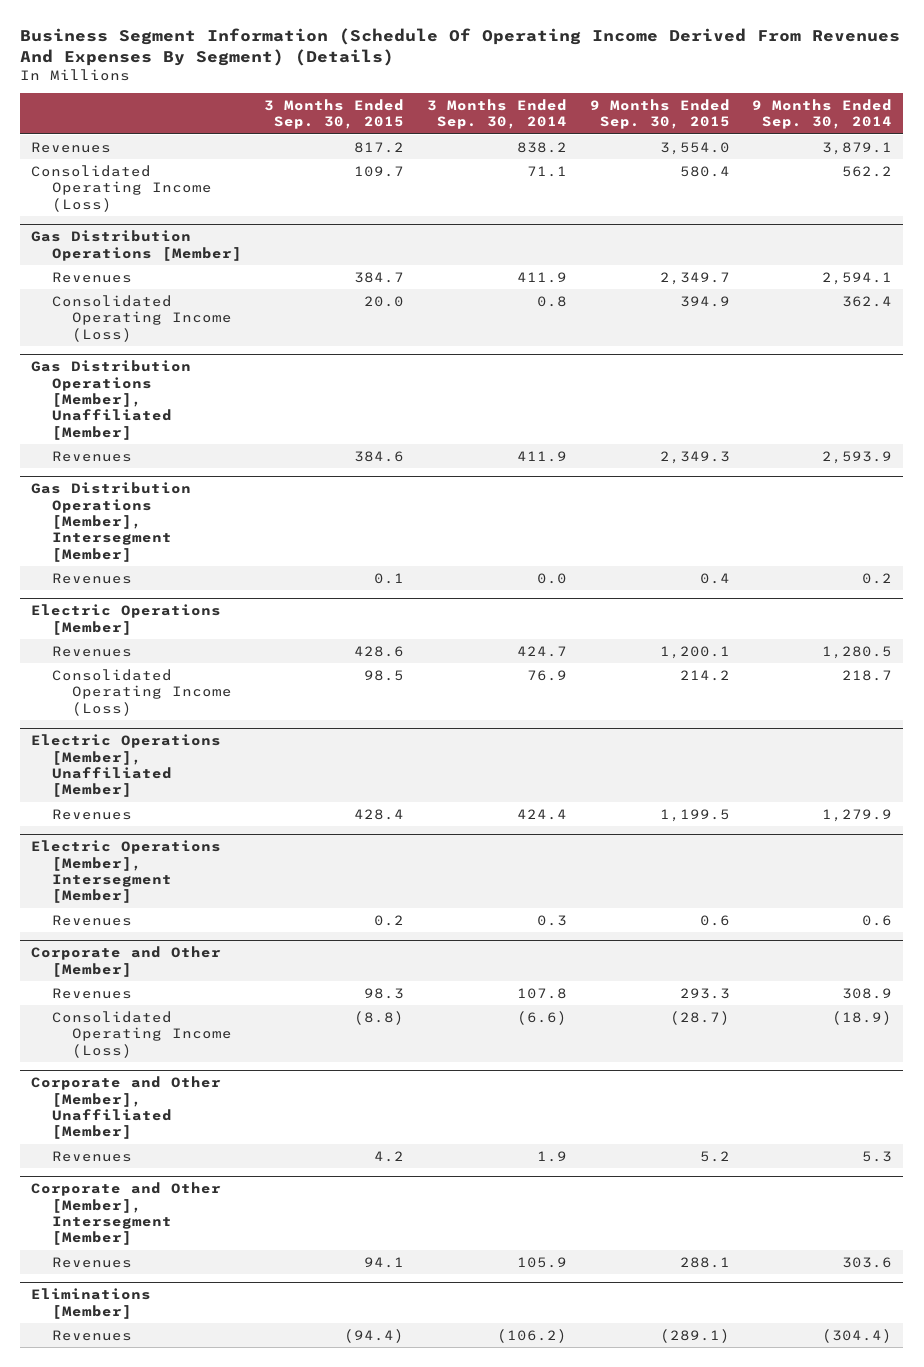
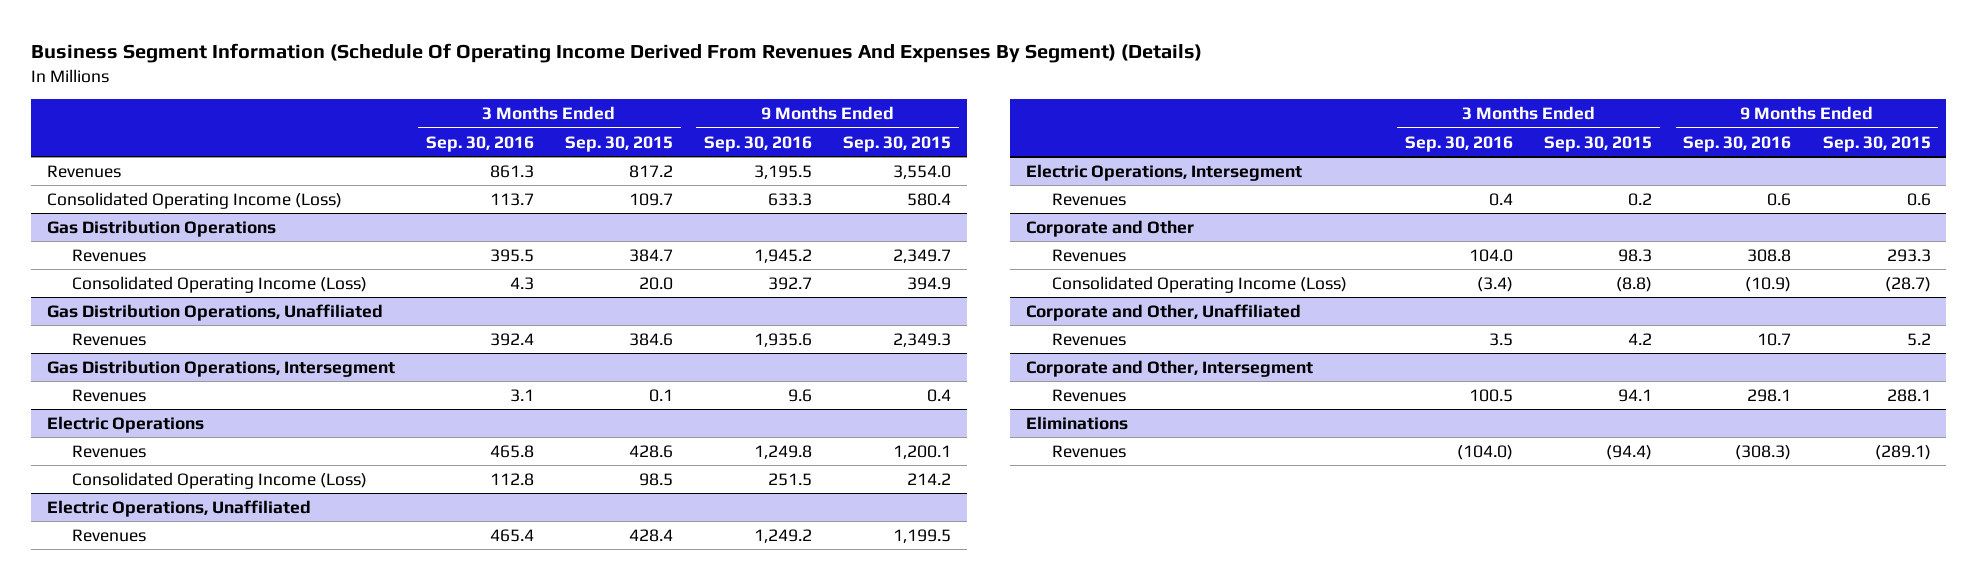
[427,98,568,130] 3 Months Ended Sep. 30, 2014 -> none
[752,98,893,130] 9 Months Ended Sep. 30, 2014 -> none
none -> [425,135,534,152] Sep. 30, 2016
none -> [703,135,812,152] Sep. 30, 2016
[31,230,242,261] Gas Distribution Operations [Member] -> [46,219,276,237] Gas Distribution Operations
[31,360,192,440] Gas Distribution Operations [Member], Unaffiliated [Member] -> [46,303,383,321] Gas Distribution Operations, Unaffiliated
[31,482,192,562] Gas Distribution Operations [Member], Intersegment [Member] -> [46,359,395,377] Gas Distribution Operations, Intersegment
[31,604,222,635] Electric Operations [Member] -> [46,415,204,433] Electric Operations
[31,734,222,798] Electric Operations [Member], Unaffiliated [Member] -> [46,499,311,517] Electric Operations, Unaffiliated
[31,840,222,904] Electric Operations [Member], Intersegment [Member] -> [1026,163,1303,181] Electric Operations, Intersegment
[31,946,222,977] Corporate and Other [Member] -> [1026,219,1195,237] Corporate and Other
[31,1076,222,1140] Corporate and Other [Member], Unaffiliated [Member] -> [1026,303,1302,321] Corporate and Other, Unaffiliated
[31,1182,222,1246] Corporate and Other [Member], Intersegment [Member] -> [1026,359,1314,377] Corporate and Other, Intersegment
[31,1288,152,1319] Eliminations [Member] -> [1026,415,1129,430] Eliminations

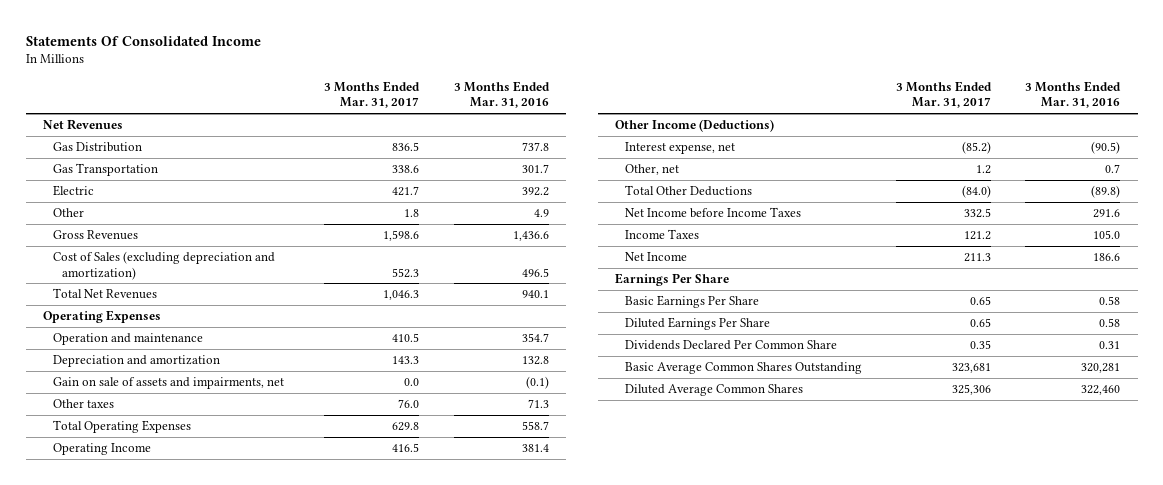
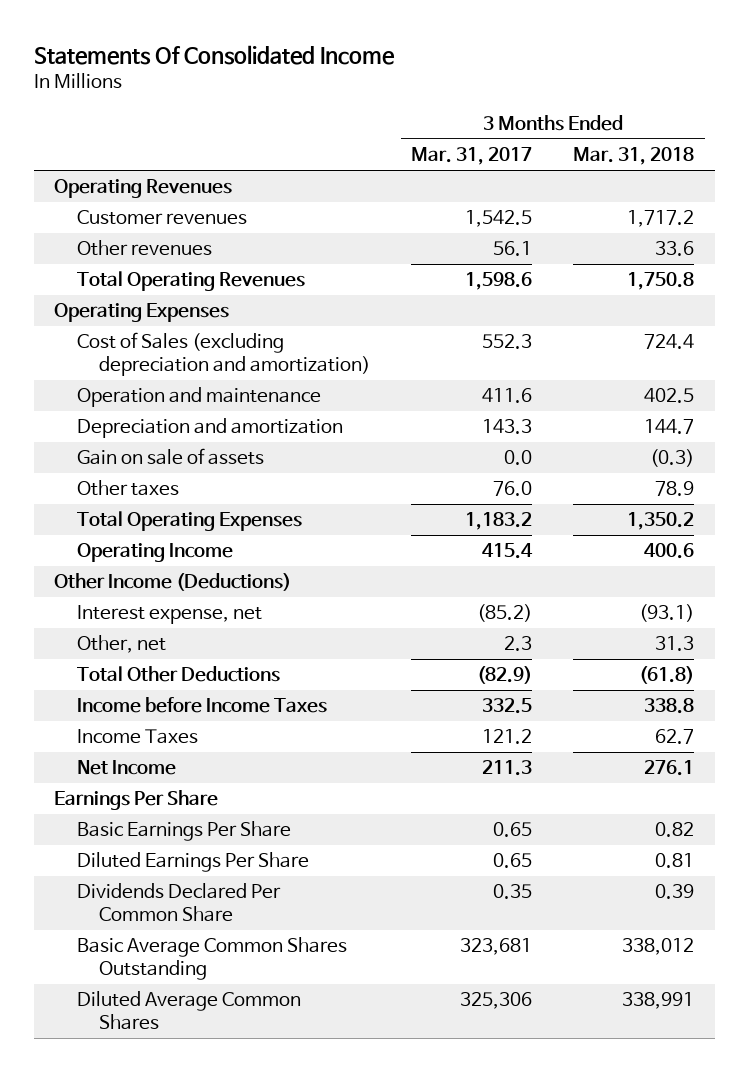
[453,80,550,109] 3 Months Ended Mar. 31, 2016 -> none
none -> [573,147,695,166] Mar. 31, 2018
[52,141,142,152] Gas Distribution -> none
[52,162,158,176] Gas Transportation -> none
[52,184,94,196] Electric -> none
[52,287,157,299] Total Net Revenues -> none
[43,118,124,130] Net Revenues -> [54,179,233,199] Operating Revenues
none -> [76,210,247,226] Customer revenues
[52,207,84,217] Other -> [76,240,212,257] Other revenues
[404,208,420,217] 1.8 -> [493,241,533,257] 56.1
[52,229,138,240] Gross Revenues -> [76,271,305,292] Total Operating Revenues
[52,250,275,280] Cost of Sales (excluding depreciation and amortization) -> [76,332,371,377] Cost of Sales (excluding depreciation and amortization)
[392,332,420,342] 410.5 -> [482,388,533,404] 411.6
[52,376,284,389] Gain on sale of assets and impairments, net -> [76,448,264,466] Gain on sale of assets
[392,421,420,431] 629.8 -> [465,512,533,531] 1,183.2
[392,442,420,452] 416.5 -> [482,543,534,560] 415.4
[975,164,991,174] 1.2 -> [504,636,533,652] 2.3
[961,184,991,198] (84.0) -> [477,666,533,685] (82.9)
[624,206,801,218] Net Income before Income Taxes -> [76,697,327,714] Income before Income Taxes

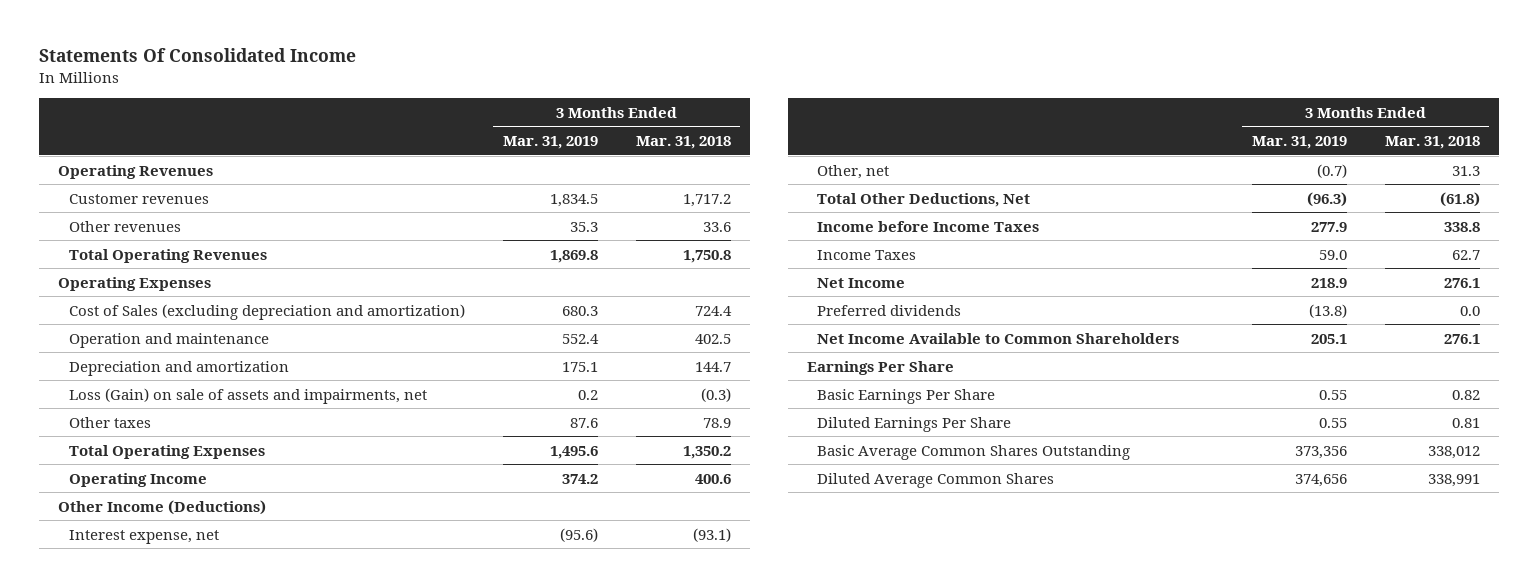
[411,147,533,166] Mar. 31, 2017 -> none
none -> [502,136,598,150] Mar. 31, 2019
[76,448,264,466] Gain on sale of assets -> [68,387,427,404] Loss (Gain) on sale of assets and impairments, net
[76,666,280,683] Total Other Deductions -> [817,192,1031,207] Total Other Deductions, Net
none -> [817,304,962,316] Preferred dividends
none -> [817,332,1180,344] Net Income Available to Common Shareholders
[76,883,281,923] Dividends Declared Per Common Share -> none

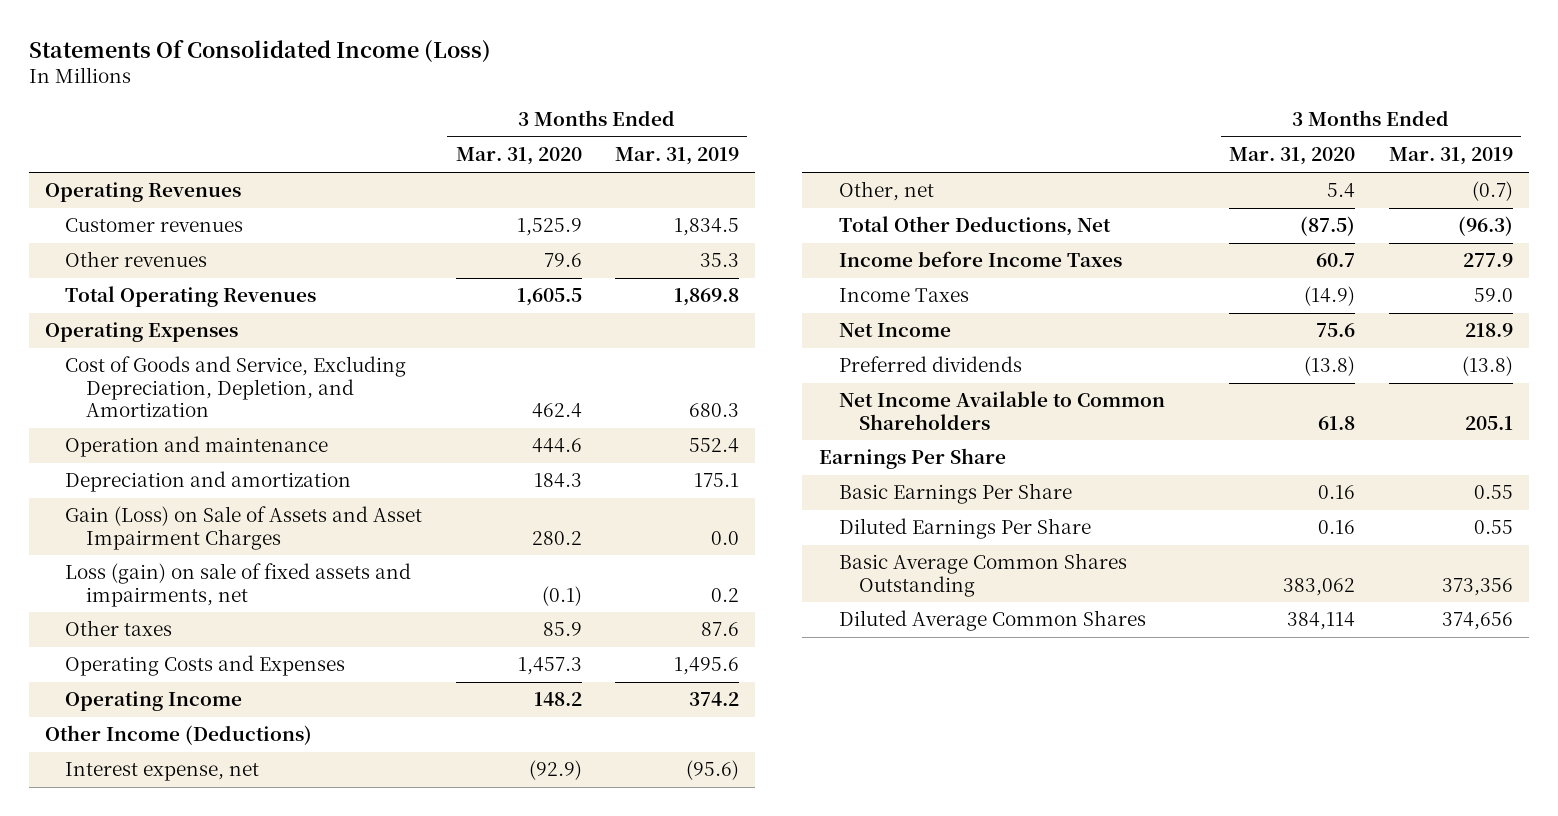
[38,48,356,63] Statements Of Consolidated Income -> [28,39,491,63] Statements Of Consolidated Income (Loss)
[635,136,731,150] Mar. 31, 2018 -> none
none -> [455,147,582,166] Mar. 31, 2020
[68,303,465,320] Cost of Sales (excluding depreciation and amortization) -> [65,356,407,418] Cost of Goods and Service, Excluding Depreciation, Depletion, and Amortization
none -> [65,506,423,550] Gain (Loss) on Sale of Assets and Asset Impairment Charges
[68,387,427,404] Loss (Gain) on sale of assets and impairments, net -> [65,563,412,607] Loss (gain) on sale of fixed assets and impairments, net
[68,444,265,459] Total Operating Expenses -> [65,655,346,677] Operating Costs and Expenses

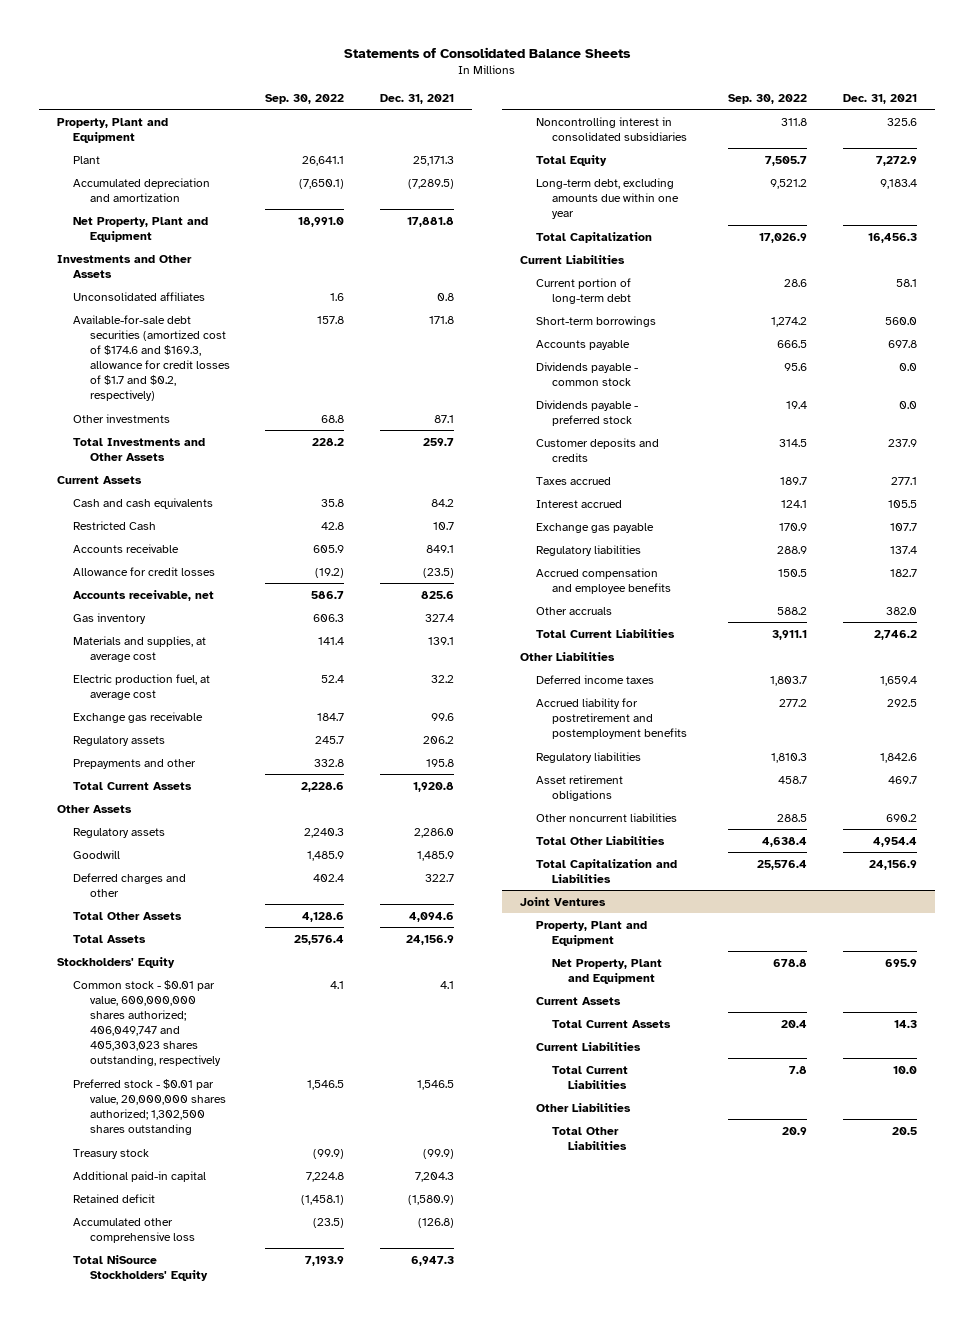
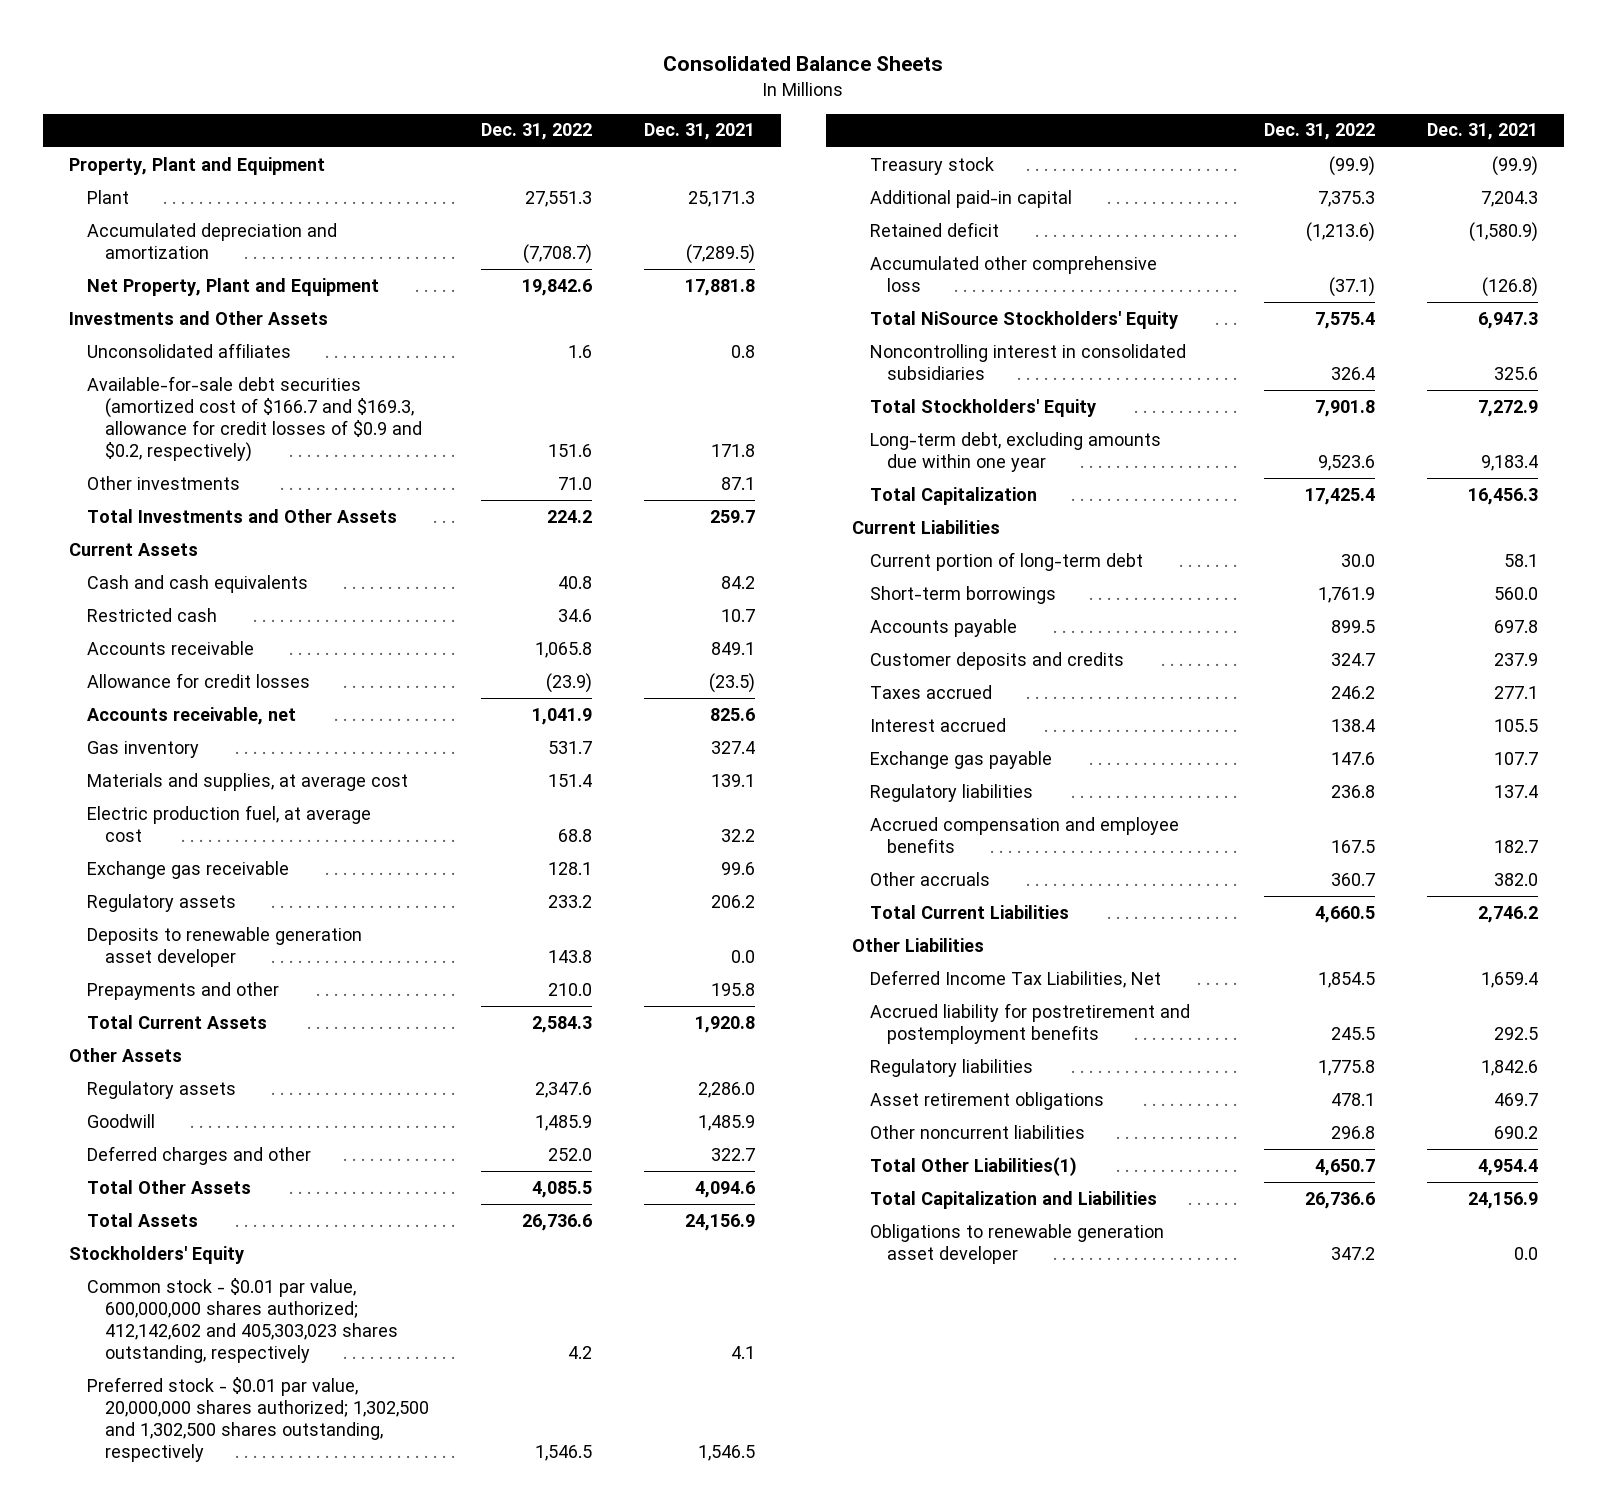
[344,46,632,58] Statements of Consolidated Balance Sheets -> [663,56,944,72] Consolidated Balance Sheets
[265,93,345,104] Sep. 30, 2022 -> none
none -> [480,123,592,141] Dec. 31, 2022
[73,314,230,402] Available-for-sale debt securities (amortized cost of $174.6 and $169.3, allowance for credit losses of $1.7 and $0.2, respectively) -> [86,375,422,463] Available-for-sale debt securities (amortized cost of $166.7 and $169.3, allowance for credit losses of $0.9 and $0.2, respectively)
[73,520,157,530] Restricted Cash -> [86,607,217,622] Restricted cash
none -> [86,926,362,968] Deposits to renewable generation asset developer
[73,979,221,1067] Common stock - $0.01 par value, 600,000,000 shares authorized; 406,049,747 and 405,303,023 shares outstanding, respectively -> [86,1277,398,1364] Common stock - $0.01 par value, 600,000,000 shares authorized; 412,142,602 and 405,303,023 shares outstanding, respectively
[73,1078,226,1135] Preferred stock - $0.01 par value, 20,000,000 shares authorized; 1,302,500 shares outstanding -> [86,1376,429,1463] Preferred stock - $0.01 par value, 20,000,000 shares authorized; 1,302,500 and 1,302,500 shares outstanding, respectively
[536,154,608,166] Total Equity -> [869,398,1096,417] Total Stockholders' Equity
[536,361,639,386] Dividends payable - common stock -> none
[536,399,639,426] Dividends payable - preferred stock -> none
[536,674,655,684] Deferred income taxes -> [869,969,1161,988] Deferred Income Tax Liabilities, Net
[536,835,666,845] Total Other Liabilities -> [869,1156,1077,1176] Total Other Liabilities(1)
[519,896,606,906] Joint Ventures -> none
[536,920,648,946] Property, Plant and Equipment -> none
[552,958,663,984] Net Property, Plant and Equipment -> none
[536,996,622,1005] Current Assets -> none
[552,1019,672,1028] Total Current Assets -> none
[536,1041,642,1051] Current Liabilities -> none
[552,1065,629,1089] Total Current Liabilities -> none
[536,1102,632,1112] Other Liabilities -> none
[552,1126,628,1150] Total Other Liabilities -> none
none -> [869,1223,1164,1265] Obligations to renewable generation asset developer

